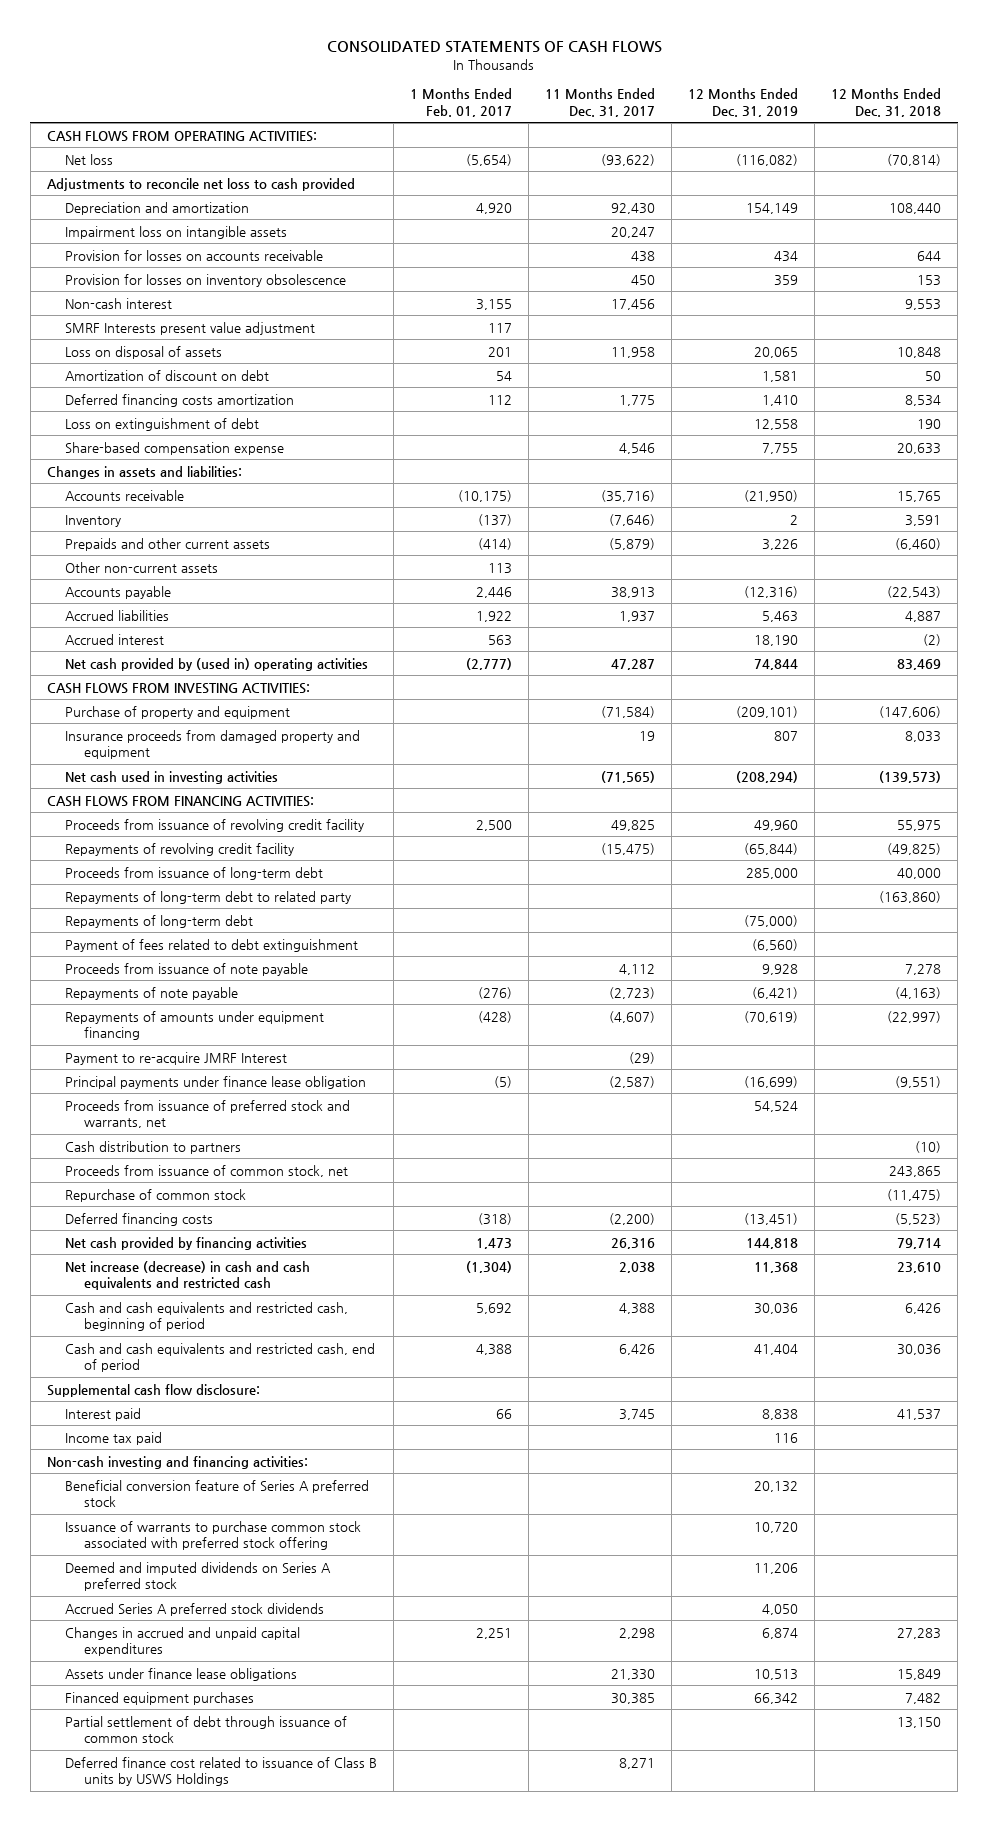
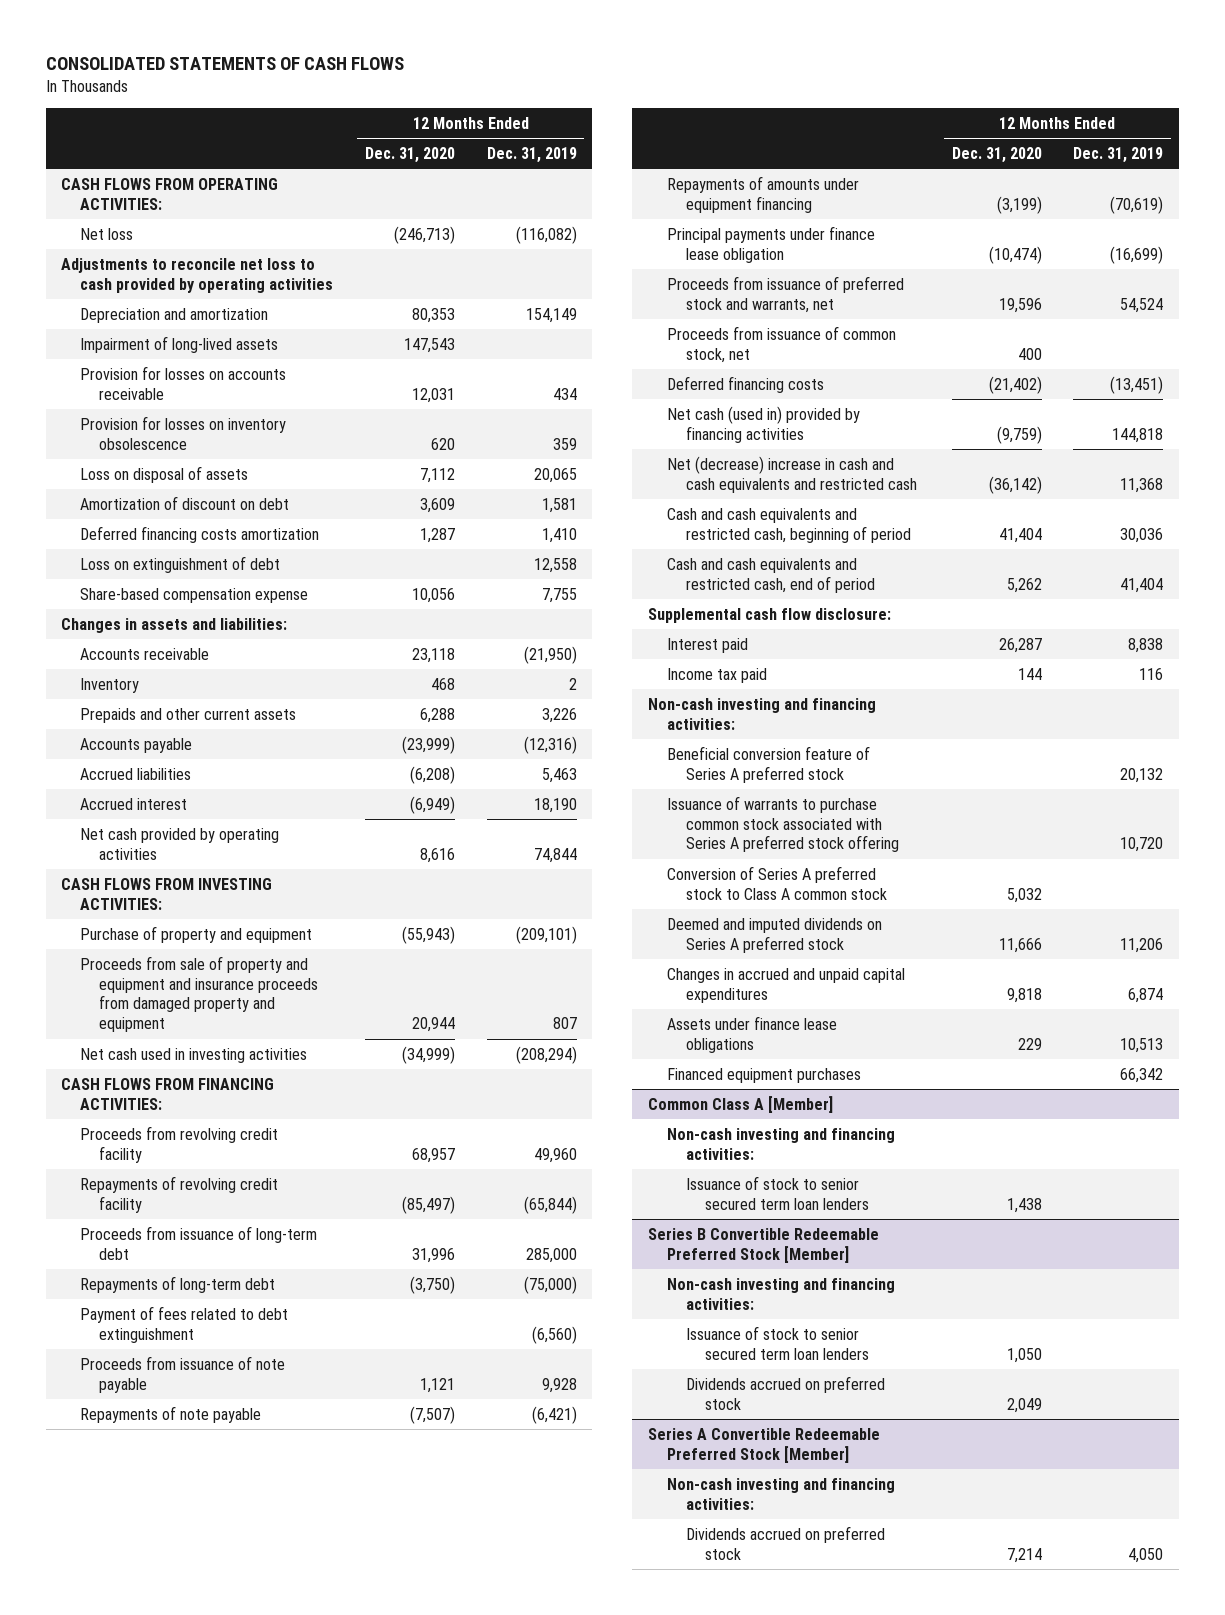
[410,88,513,117] 1 Months Ended Feb. 01, 2017 -> none
[545,88,656,117] 11 Months Ended Dec. 31, 2017 -> none
[831,88,942,117] 12 Months Ended Dec. 31, 2018 -> none
none -> [364,146,455,163] Dec. 31, 2020
[46,177,355,191] Adjustments to reconcile net loss to cash provided -> [61,257,334,293] Adjustments to reconcile net loss to cash provided by operating activities
[65,225,288,239] Impairment loss on intangible assets -> none
none -> [80,335,279,353] Impairment of long-lived assets
[65,297,173,309] Non-cash interest -> none
[65,321,316,335] SMRF Interests present value adjustment -> none
[65,561,219,573] Other non-current assets -> none
[65,657,369,671] Net cash provided by (used in) operating activities -> [80,827,280,860] Net cash provided by operating activities
[65,729,361,760] Insurance proceeds from damaged property and equipment -> [80,955,319,1033] Proceeds from sale of property and equipment and insurance proceeds from damaged property and equipment
[65,818,365,832] Proceeds from issuance of revolving credit facility -> [80,1125,279,1163] Proceeds from revolving credit facility
[65,890,352,904] Repayments of long-term debt to related party -> none
[65,1051,288,1065] Payment to re-acquire JMRF Interest -> none
[65,1140,242,1154] Cash distribution to partners -> none
[65,1188,247,1202] Repurchase of common stock -> none
[65,1236,308,1250] Net cash provided by financing activities -> [666,405,860,443] Net cash (used in) provided by financing activities
[65,1260,311,1291] Net increase (decrease) in cash and cash equivalents and restricted cash -> [666,455,917,493] Net (decrease) increase in cash and cash equivalents and restricted cash
[65,1520,362,1551] Issuance of warrants to purchase common stock associated with preferred stock offering -> [666,795,899,853] Issuance of warrants to purchase common stock associated with Series A preferred stock offering
none -> [666,865,887,900] Conversion of Series A preferred stock to Class A common stock
[65,1602,325,1616] Accrued Series A preferred stock dividends -> none
[65,1715,348,1744] Partial settlement of debt through issuance of common stock -> none
[65,1756,378,1787] Deferred finance cost related to issuance of Class B units by USWS Holdings -> none
none -> [648,1095,834,1113] Common Class A [Member]
none -> [666,1127,895,1160] Non-cash investing and financing activities:
none -> [685,1175,869,1210] Issuance of stock to senior secured term loan lenders
none -> [648,1227,880,1263] Series B Convertible Redeemable Preferred Stock [Member]
none -> [666,1277,895,1310] Non-cash investing and financing activities:
none -> [685,1325,869,1360] Issuance of stock to senior secured term loan lenders
none -> [685,1375,885,1410] Dividends accrued on preferred stock
none -> [648,1427,881,1463] Series A Convertible Redeemable Preferred Stock [Member]
none -> [666,1477,895,1510] Non-cash investing and financing activities:
none -> [685,1525,885,1560] Dividends accrued on preferred stock

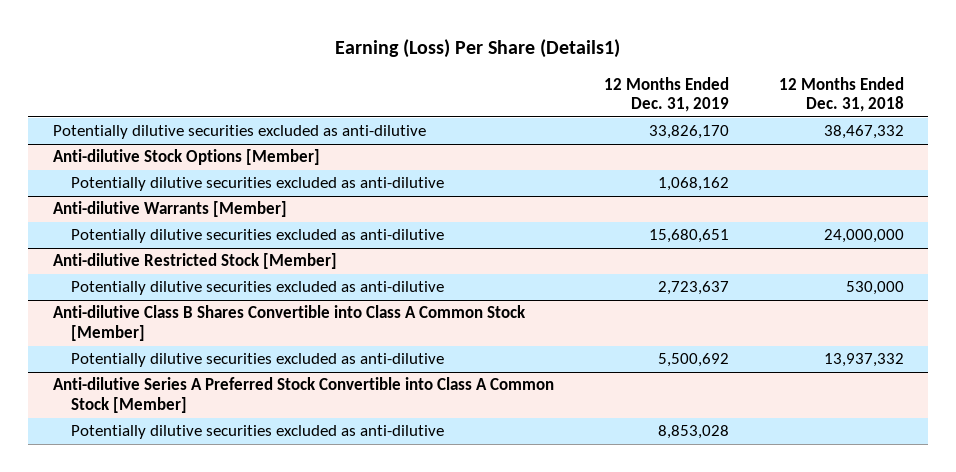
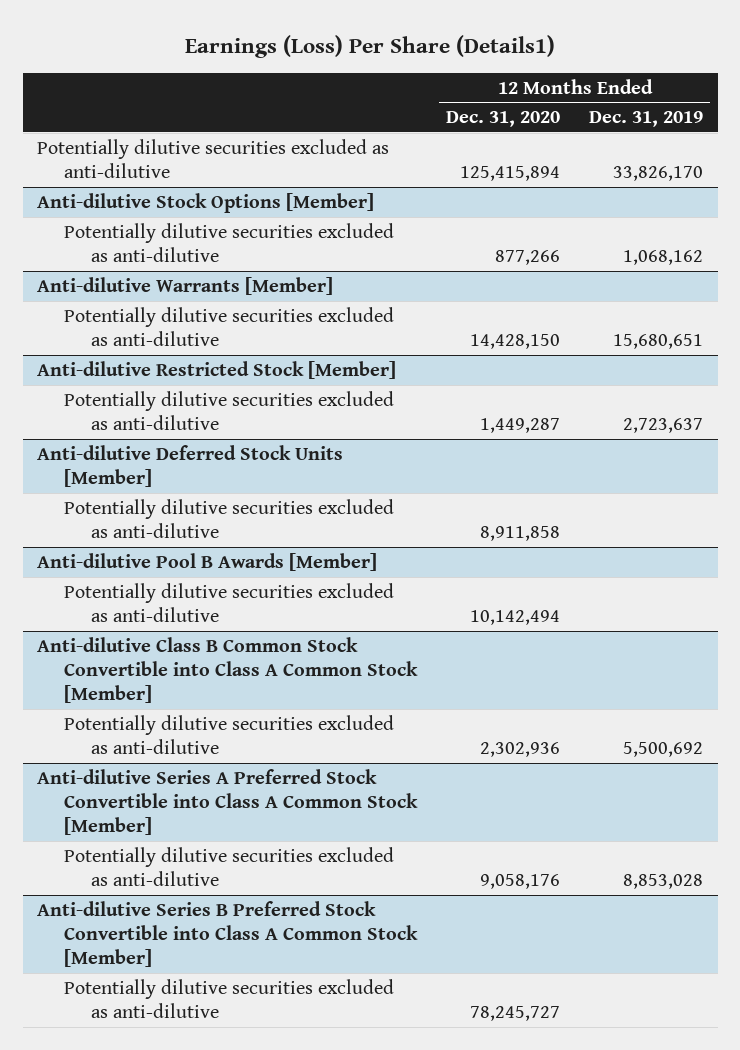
[335,39,621,59] Earning (Loss) Per Share (Details1) -> [185,35,556,59] Earnings (Loss) Per Share (Details1)
[778,76,904,113] 12 Months Ended Dec. 31, 2018 -> none
none -> [446,111,561,128] Dec. 31, 2020
none -> [37,444,344,487] Anti-dilutive Deferred Stock Units [Member]
none -> [64,498,395,538] Potentially dilutive securities excluded as anti-dilutive
none -> [37,552,378,571] Anti-dilutive Pool B Awards [Member]
none -> [64,582,395,622] Potentially dilutive securities excluded as anti-dilutive
[52,305,526,342] Anti-dilutive Class B Shares Convertible into Class A Common Stock [Member] -> [37,636,419,703] Anti-dilutive Class B Common Stock Convertible into Class A Common Stock [Member]
none -> [37,900,419,967] Anti-dilutive Series B Preferred Stock Convertible into Class A Common Stock [Member]
none -> [64,978,395,1018] Potentially dilutive securities excluded as anti-dilutive

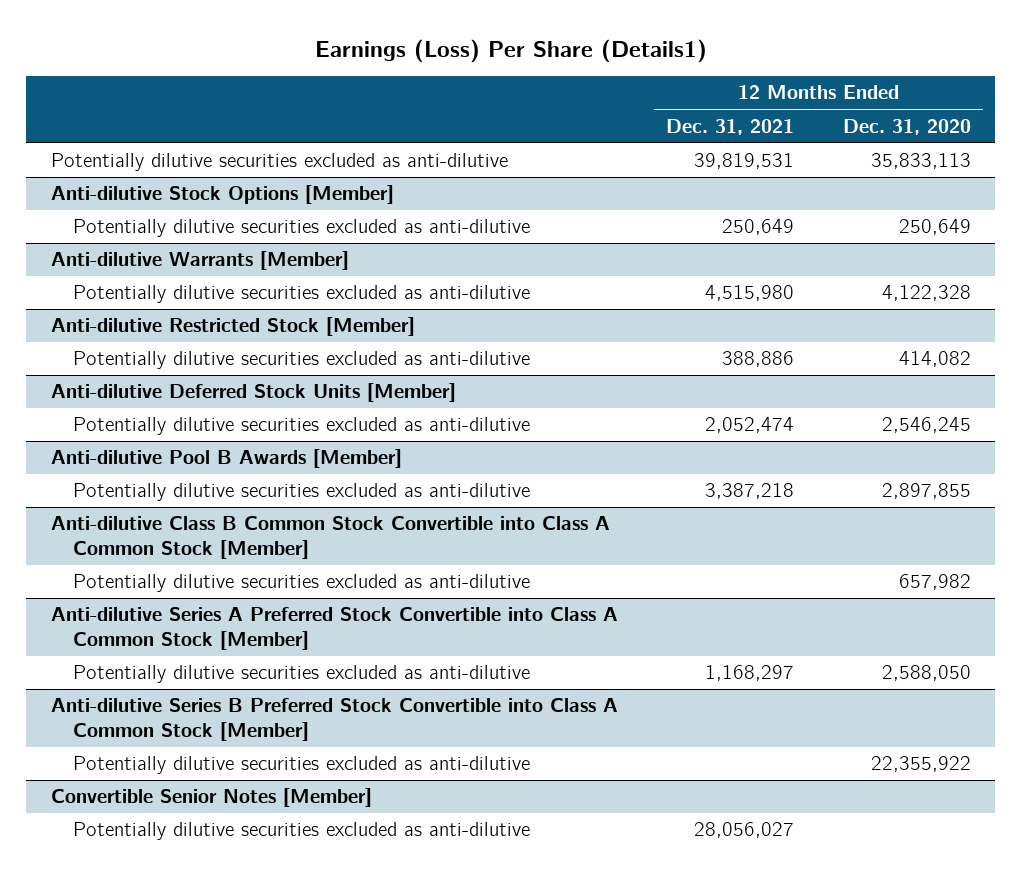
[589,111,704,128] Dec. 31, 2019 -> none
none -> [666,118,795,135] Dec. 31, 2021
[460,165,561,181] 125,415,894 -> [870,153,971,170] 35,833,113
[495,249,561,265] 877,266 -> [898,219,971,236] 250,649
[470,333,561,349] 14,428,150 -> [881,285,971,302] 4,122,328
[480,417,561,433] 1,449,287 -> [898,351,971,368] 414,082
[480,525,561,541] 8,911,858 -> [881,417,971,434] 2,546,245
[470,609,561,625] 10,142,494 -> [881,483,971,500] 2,897,855
[480,741,561,757] 2,302,936 -> [898,574,971,591] 657,982
[480,873,561,889] 9,058,176 -> [881,665,971,682] 2,588,050
[470,1005,561,1021] 78,245,727 -> [870,756,971,773] 22,355,922
none -> [50,788,372,808] Convertible Senior Notes [Member]
none -> [72,822,530,841] Potentially dilutive securities excluded as anti-dilutive

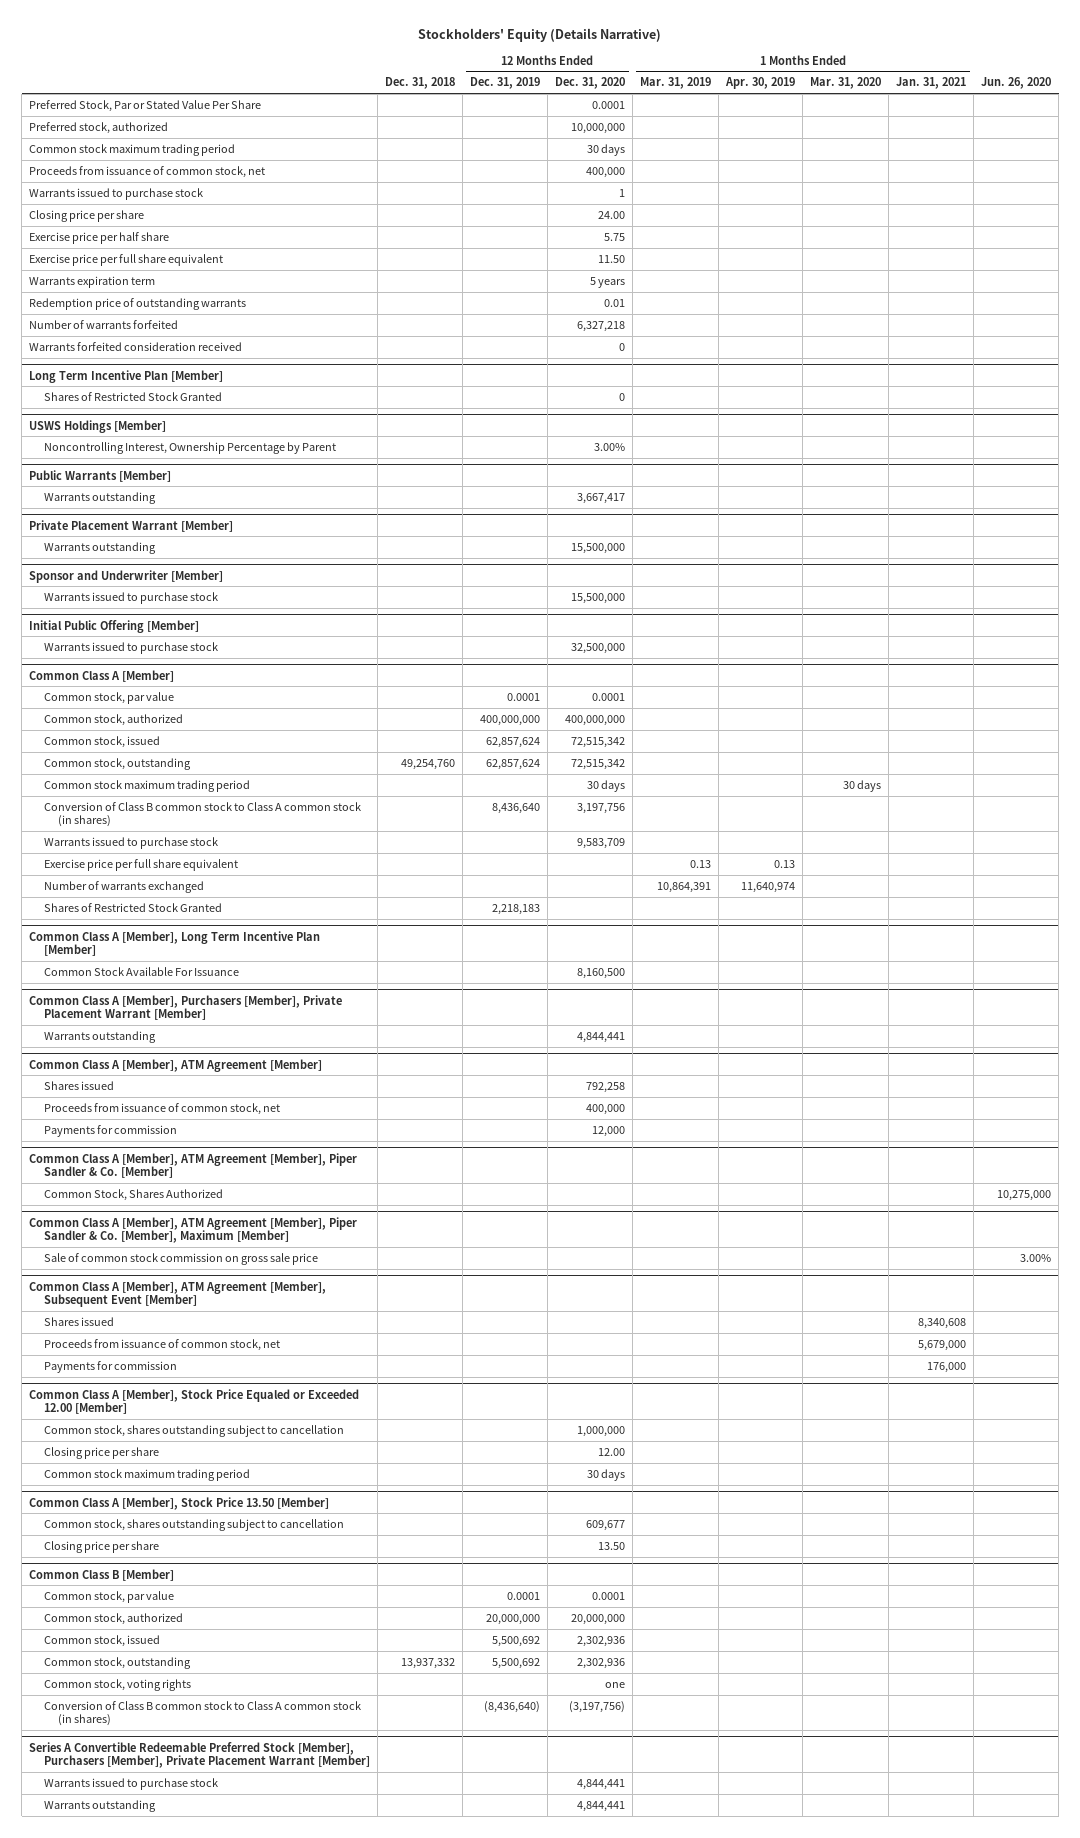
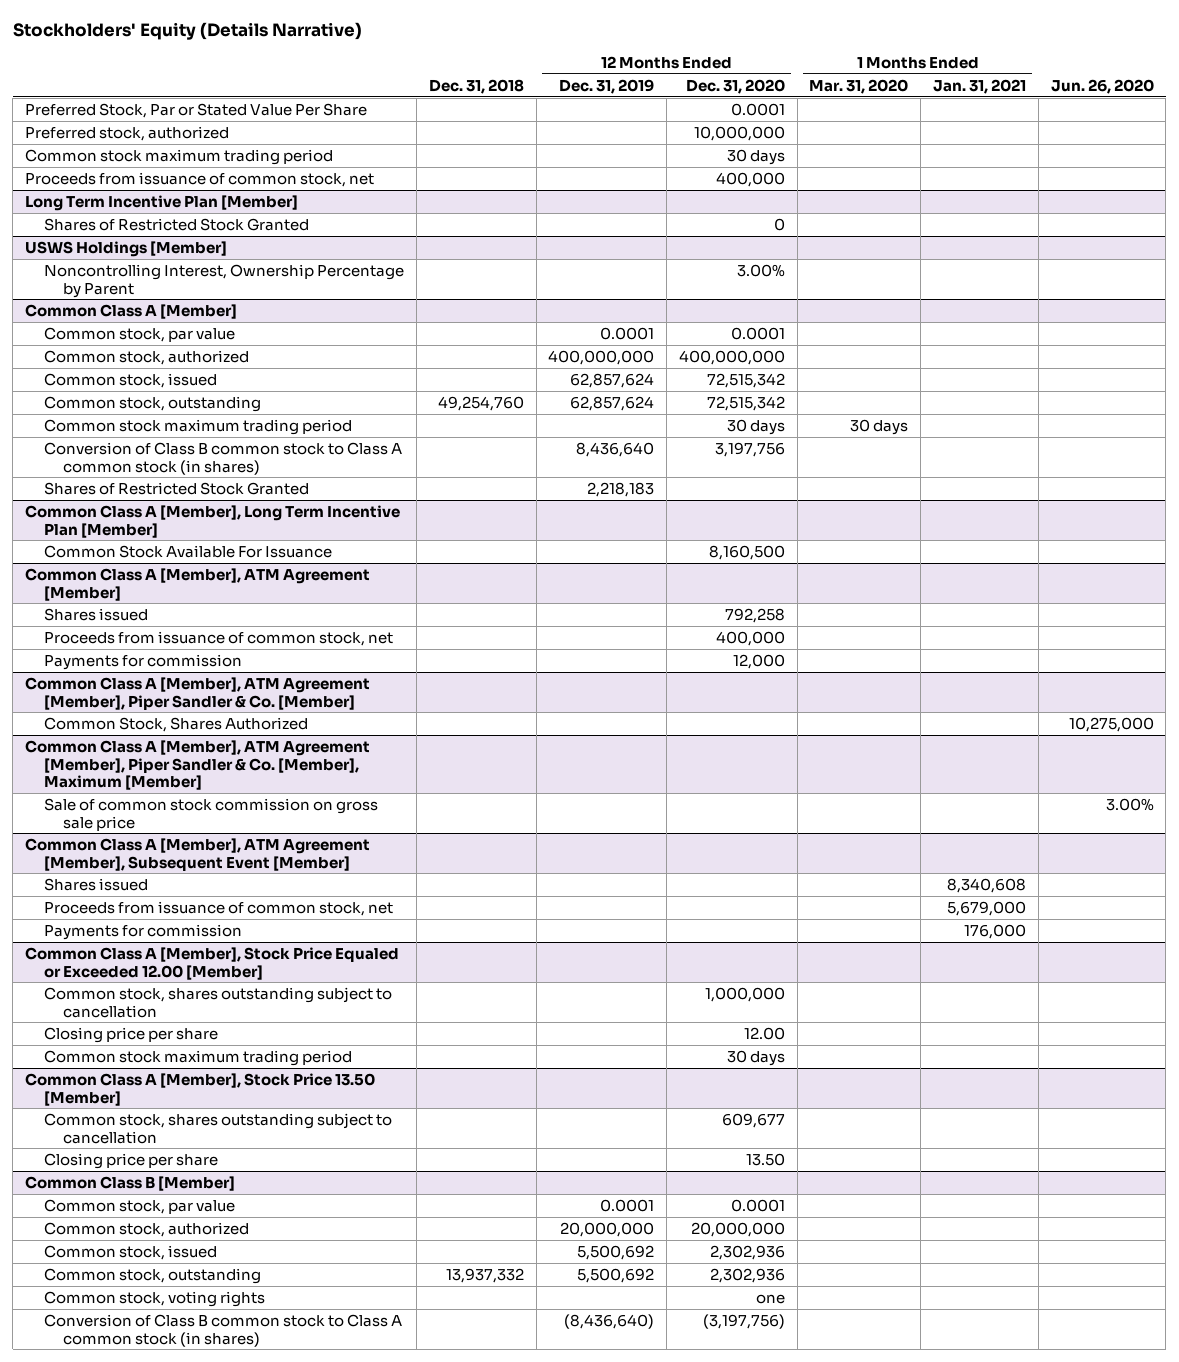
[639,77,711,90] Mar. 31, 2019 -> none
[725,77,796,90] Apr. 30, 2019 -> none
[29,187,204,200] Warrants issued to purchase stock -> none
[29,209,145,222] Closing price per share -> none
[29,231,170,244] Exercise price per half share -> none
[29,253,224,266] Exercise price per full share equivalent -> none
[29,275,156,288] Warrants expiration term -> none
[29,297,247,310] Redemption price of outstanding warrants -> none
[29,319,179,329] Number of warrants forfeited -> none
[29,341,243,351] Warrants forfeited consideration received -> none
[29,469,172,482] Public Warrants [Member] -> none
[43,491,156,504] Warrants outstanding -> none
[29,519,234,532] Private Placement Warrant [Member] -> none
[43,541,156,554] Warrants outstanding -> none
[29,569,224,583] Sponsor and Underwriter [Member] -> none
[43,591,218,604] Warrants issued to purchase stock -> none
[29,619,200,633] Initial Public Offering [Member] -> none
[43,641,218,654] Warrants issued to purchase stock -> none
[43,836,218,849] Warrants issued to purchase stock -> none
[43,858,238,871] Exercise price per full share equivalent -> none
[43,880,204,893] Number of warrants exchanged -> none
[29,994,343,1021] Common Class A [Member], Purchasers [Member], Private Placement Warrant [Member] -> none
[43,1030,156,1043] Warrants outstanding -> none
[29,1741,370,1769] Series A Convertible Redeemable Preferred Stock [Member], Purchasers [Member], Private Placement Warrant [Member] -> none
[43,1777,218,1790] Warrants issued to purchase stock -> none
[43,1799,156,1812] Warrants outstanding -> none

